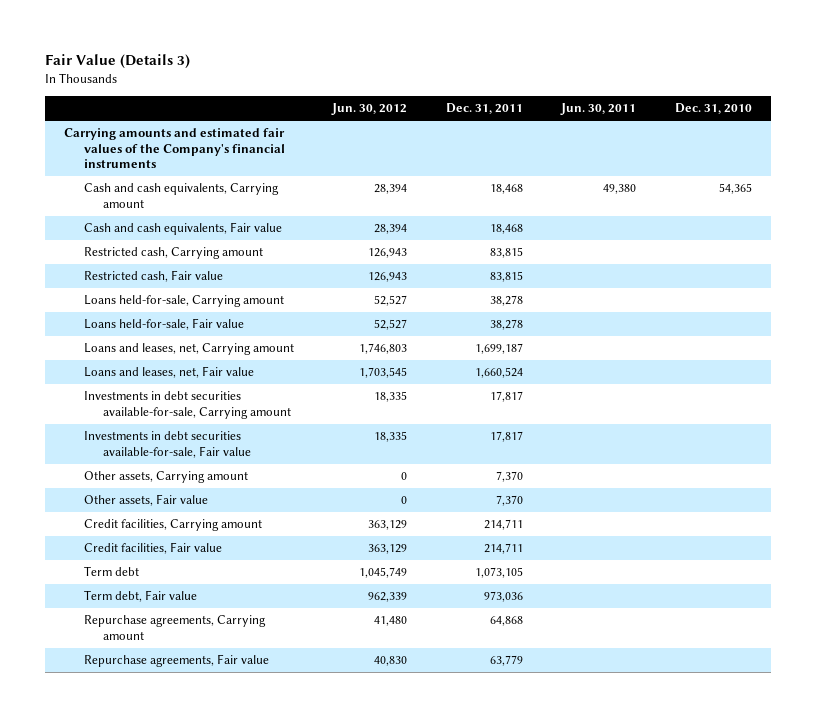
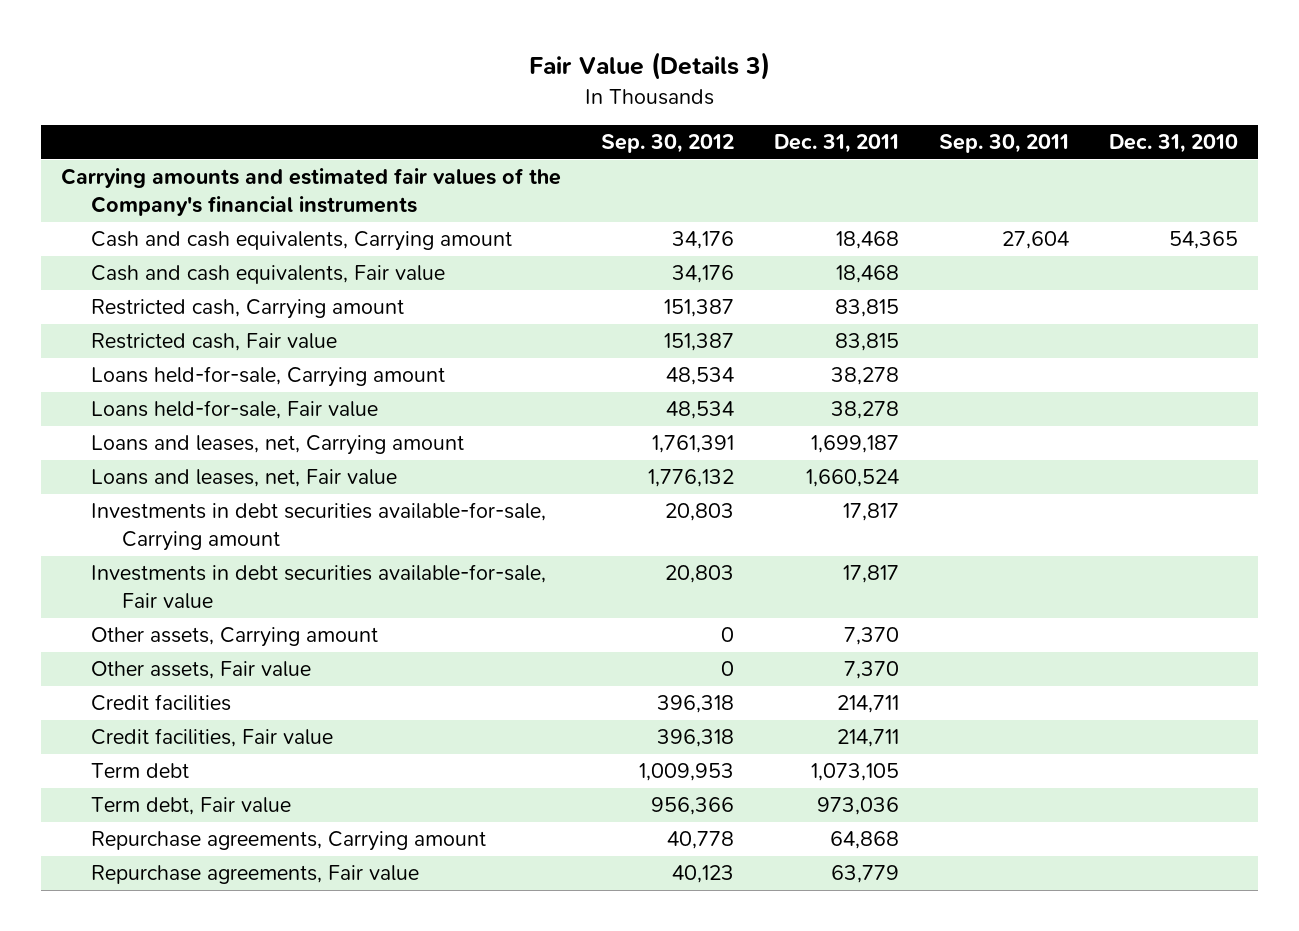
[331,103,408,116] Jun. 30, 2012 -> none
[560,103,637,116] Jun. 30, 2011 -> none
none -> [600,134,734,154] Sep. 30, 2012
none -> [939,134,1070,154] Sep. 30, 2011
[83,519,262,532] Credit facilities, Carrying amount -> [91,694,232,712] Credit facilities

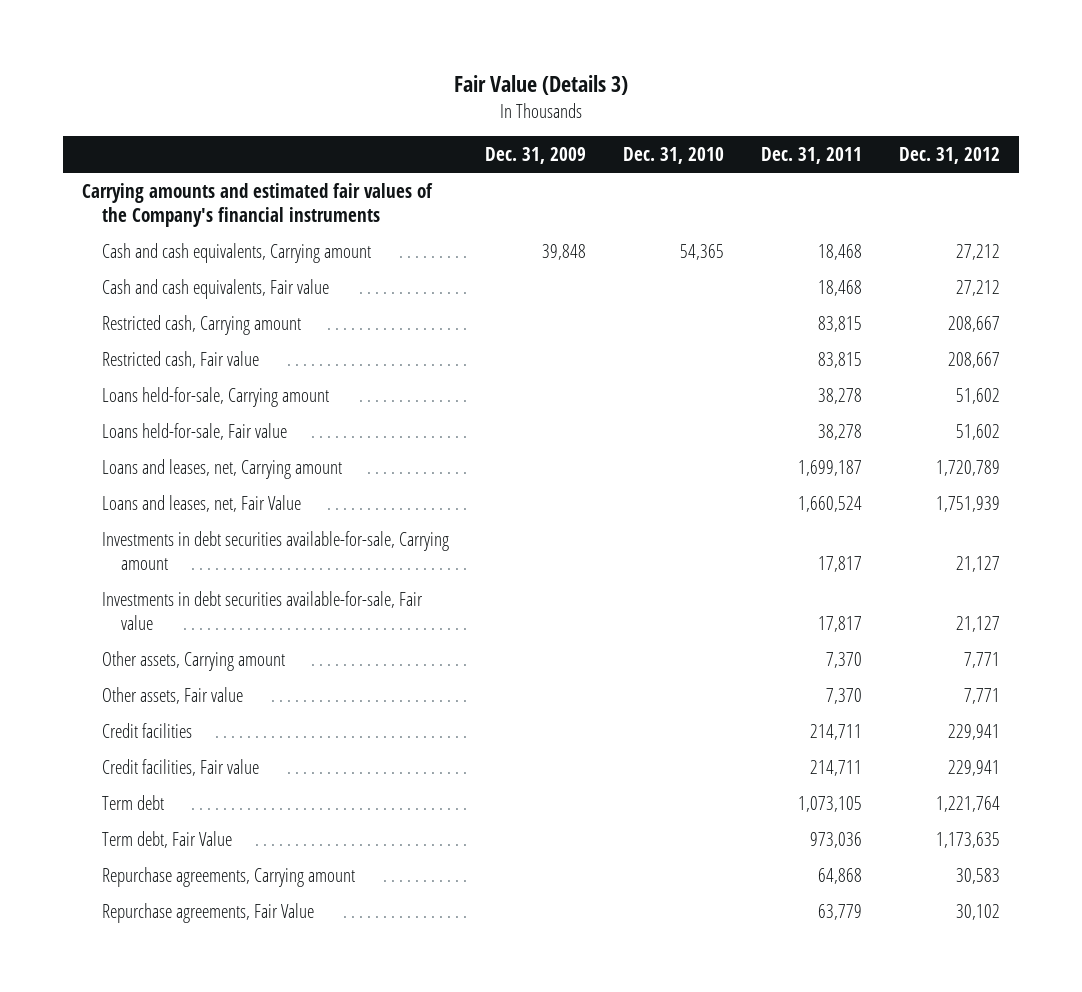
[600,134,734,154] Sep. 30, 2012 -> none
[939,134,1070,154] Sep. 30, 2011 -> none
none -> [485,147,587,165] Dec. 31, 2009
none -> [899,147,1001,165] Dec. 31, 2012
[91,469,398,488] Loans and leases, net, Fair value -> [101,494,301,512] Loans and leases, net, Fair Value
[91,797,292,816] Term debt, Fair value -> [101,830,232,848] Term debt, Fair Value
[91,865,420,885] Repurchase agreements, Fair value -> [101,902,314,923] Repurchase agreements, Fair Value

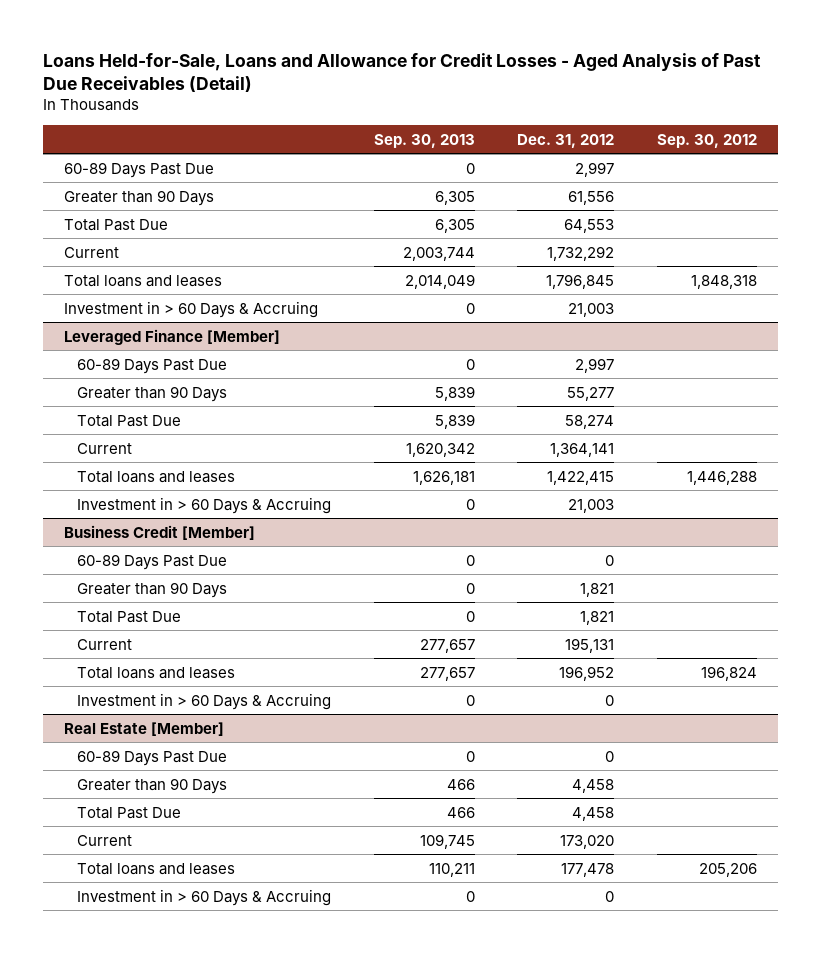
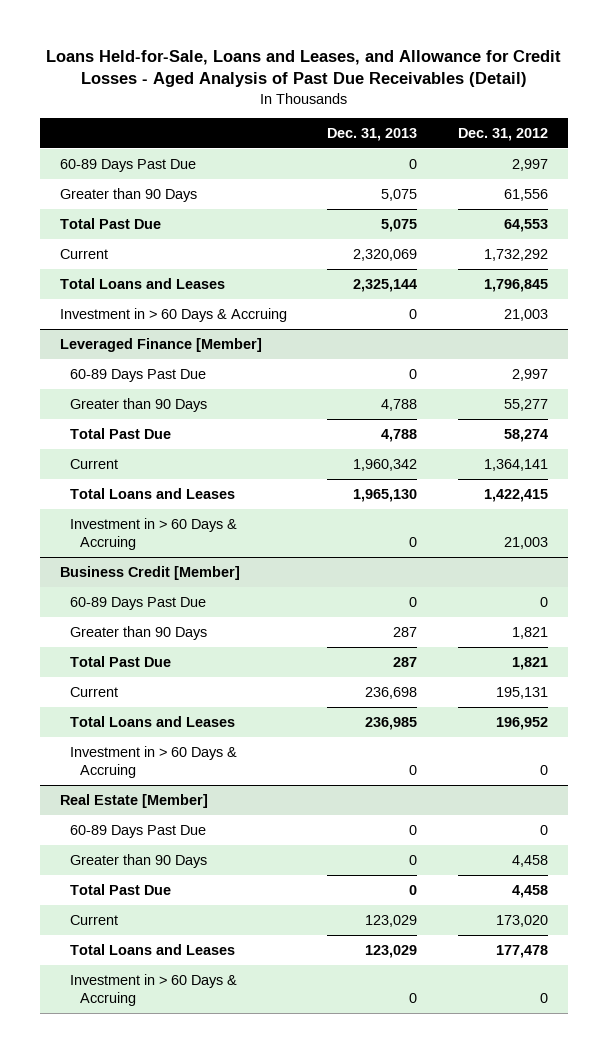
[43,52,762,92] Loans Held-for-Sale, Loans and Allowance for Credit Losses - Aged Analysis of Past Due Receivables (Detail) -> [45,50,561,88] Loans Held-for-Sale, Loans and Leases, and Allowance for Credit Losses - Aged Analysis of Past Due Receivables (Detail)
[373,133,475,148] Sep. 30, 2013 -> none
[656,133,757,148] Sep. 30, 2012 -> none
none -> [327,127,418,141] Dec. 31, 2013
[64,274,223,287] Total loans and leases -> [59,277,225,289] Total Loans and Leases
[77,470,236,483] Total loans and leases -> [70,487,236,499] Total Loans and Leases
[77,666,236,679] Total loans and leases -> [70,715,236,727] Total Loans and Leases
[77,862,236,875] Total loans and leases -> [70,943,236,955] Total Loans and Leases

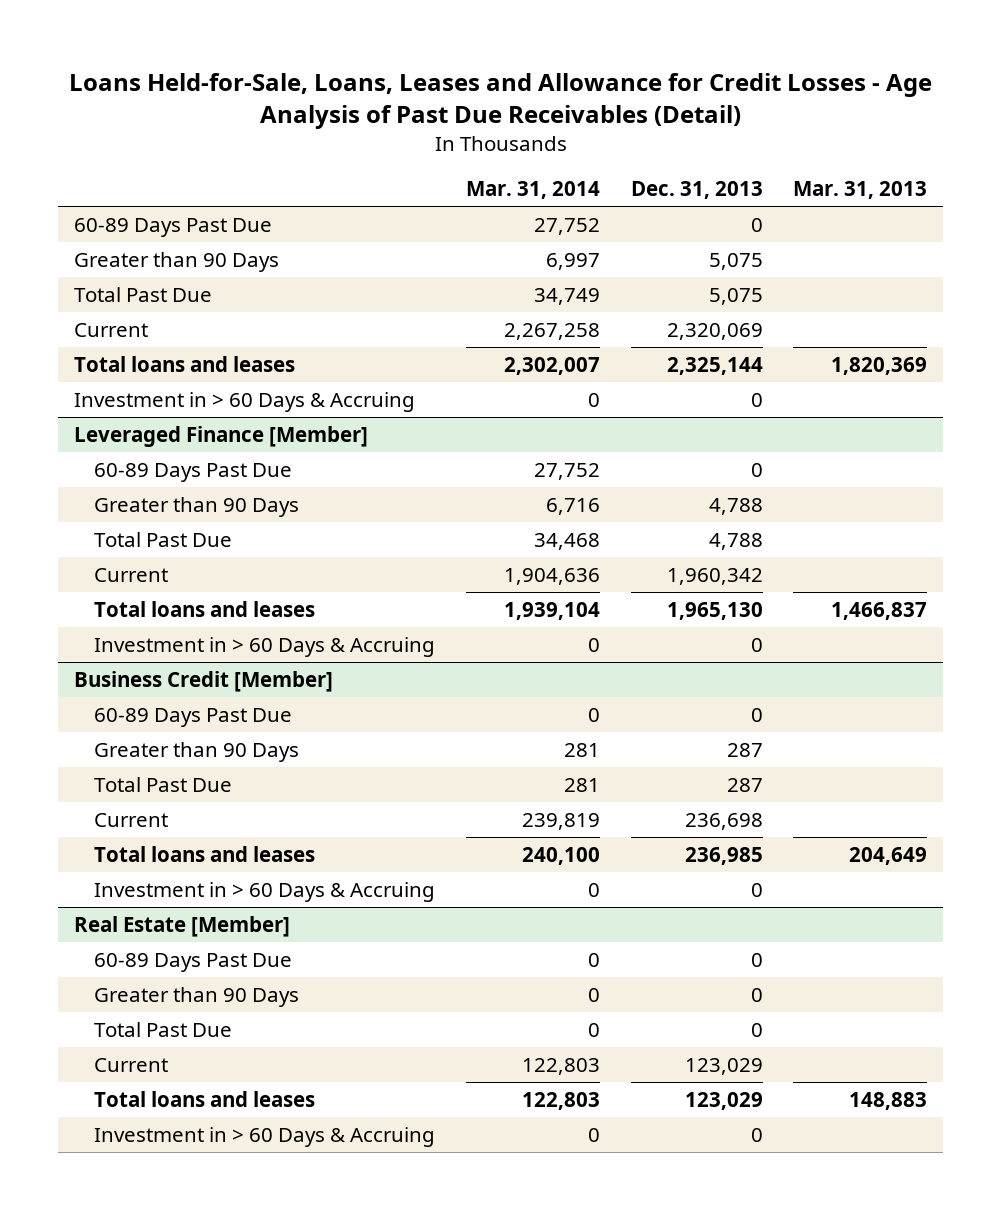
[45,50,561,88] Loans Held-for-Sale, Loans and Leases, and Allowance for Credit Losses - Aged Analysis of Past Due Receivables (Detail) -> [68,72,932,129] Loans Held-for-Sale, Loans, Leases and Allowance for Credit Losses - Age Analysis of Past Due Receivables (Detail)
[457,127,548,141] Dec. 31, 2012 -> none
none -> [465,181,600,200] Mar. 31, 2014
none -> [793,181,928,200] Mar. 31, 2013
[59,277,225,289] Total Loans and Leases -> [73,355,295,372] Total loans and leases
[70,487,236,499] Total Loans and Leases -> [94,600,316,617] Total loans and leases
[70,715,236,727] Total Loans and Leases -> [94,845,316,862] Total loans and leases
[70,943,236,955] Total Loans and Leases -> [94,1090,316,1107] Total loans and leases

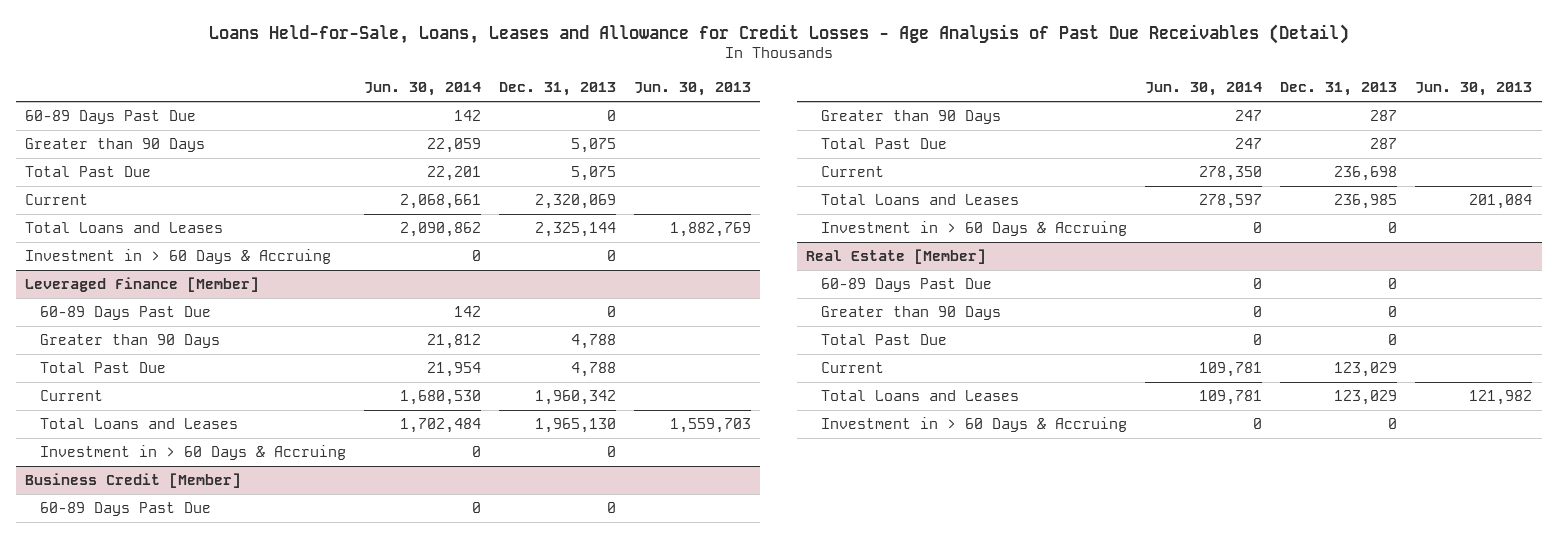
[465,181,600,200] Mar. 31, 2014 -> none
[793,181,928,200] Mar. 31, 2013 -> none
none -> [363,82,481,97] Jun. 30, 2014
none -> [634,82,752,97] Jun. 30, 2013
[73,355,295,372] Total loans and leases -> [25,222,224,234] Total Loans and Leases
[94,600,316,617] Total loans and leases -> [39,418,238,430] Total Loans and Leases
[94,845,316,862] Total loans and leases -> [820,194,1019,206] Total Loans and Leases
[94,1090,316,1107] Total loans and leases -> [820,390,1019,402] Total Loans and Leases

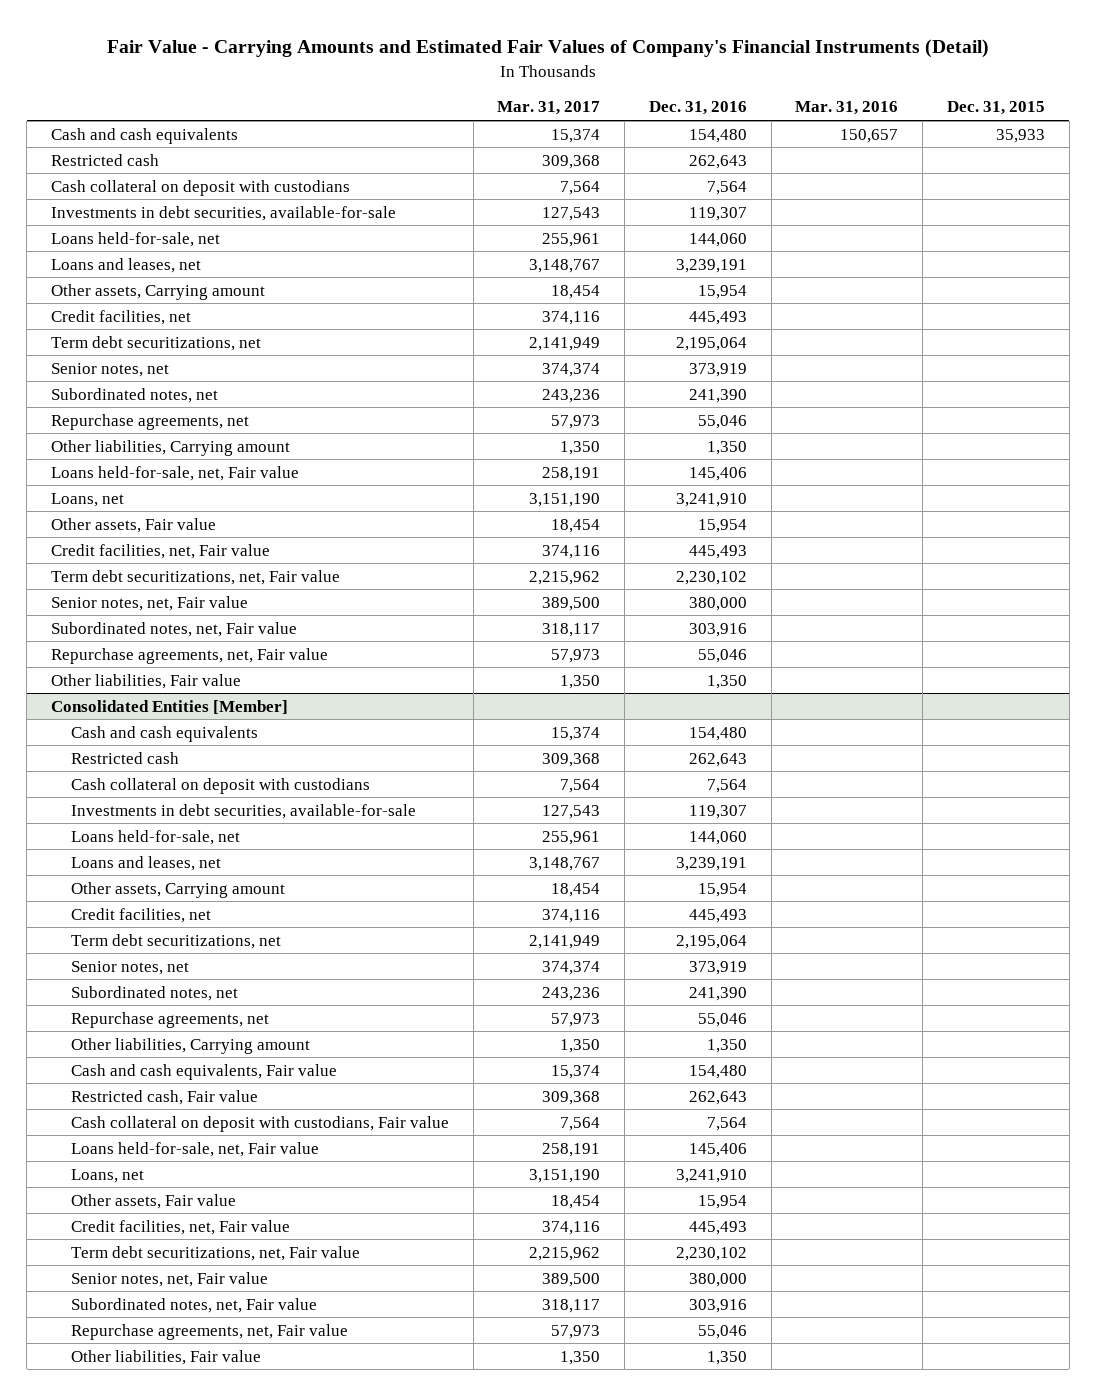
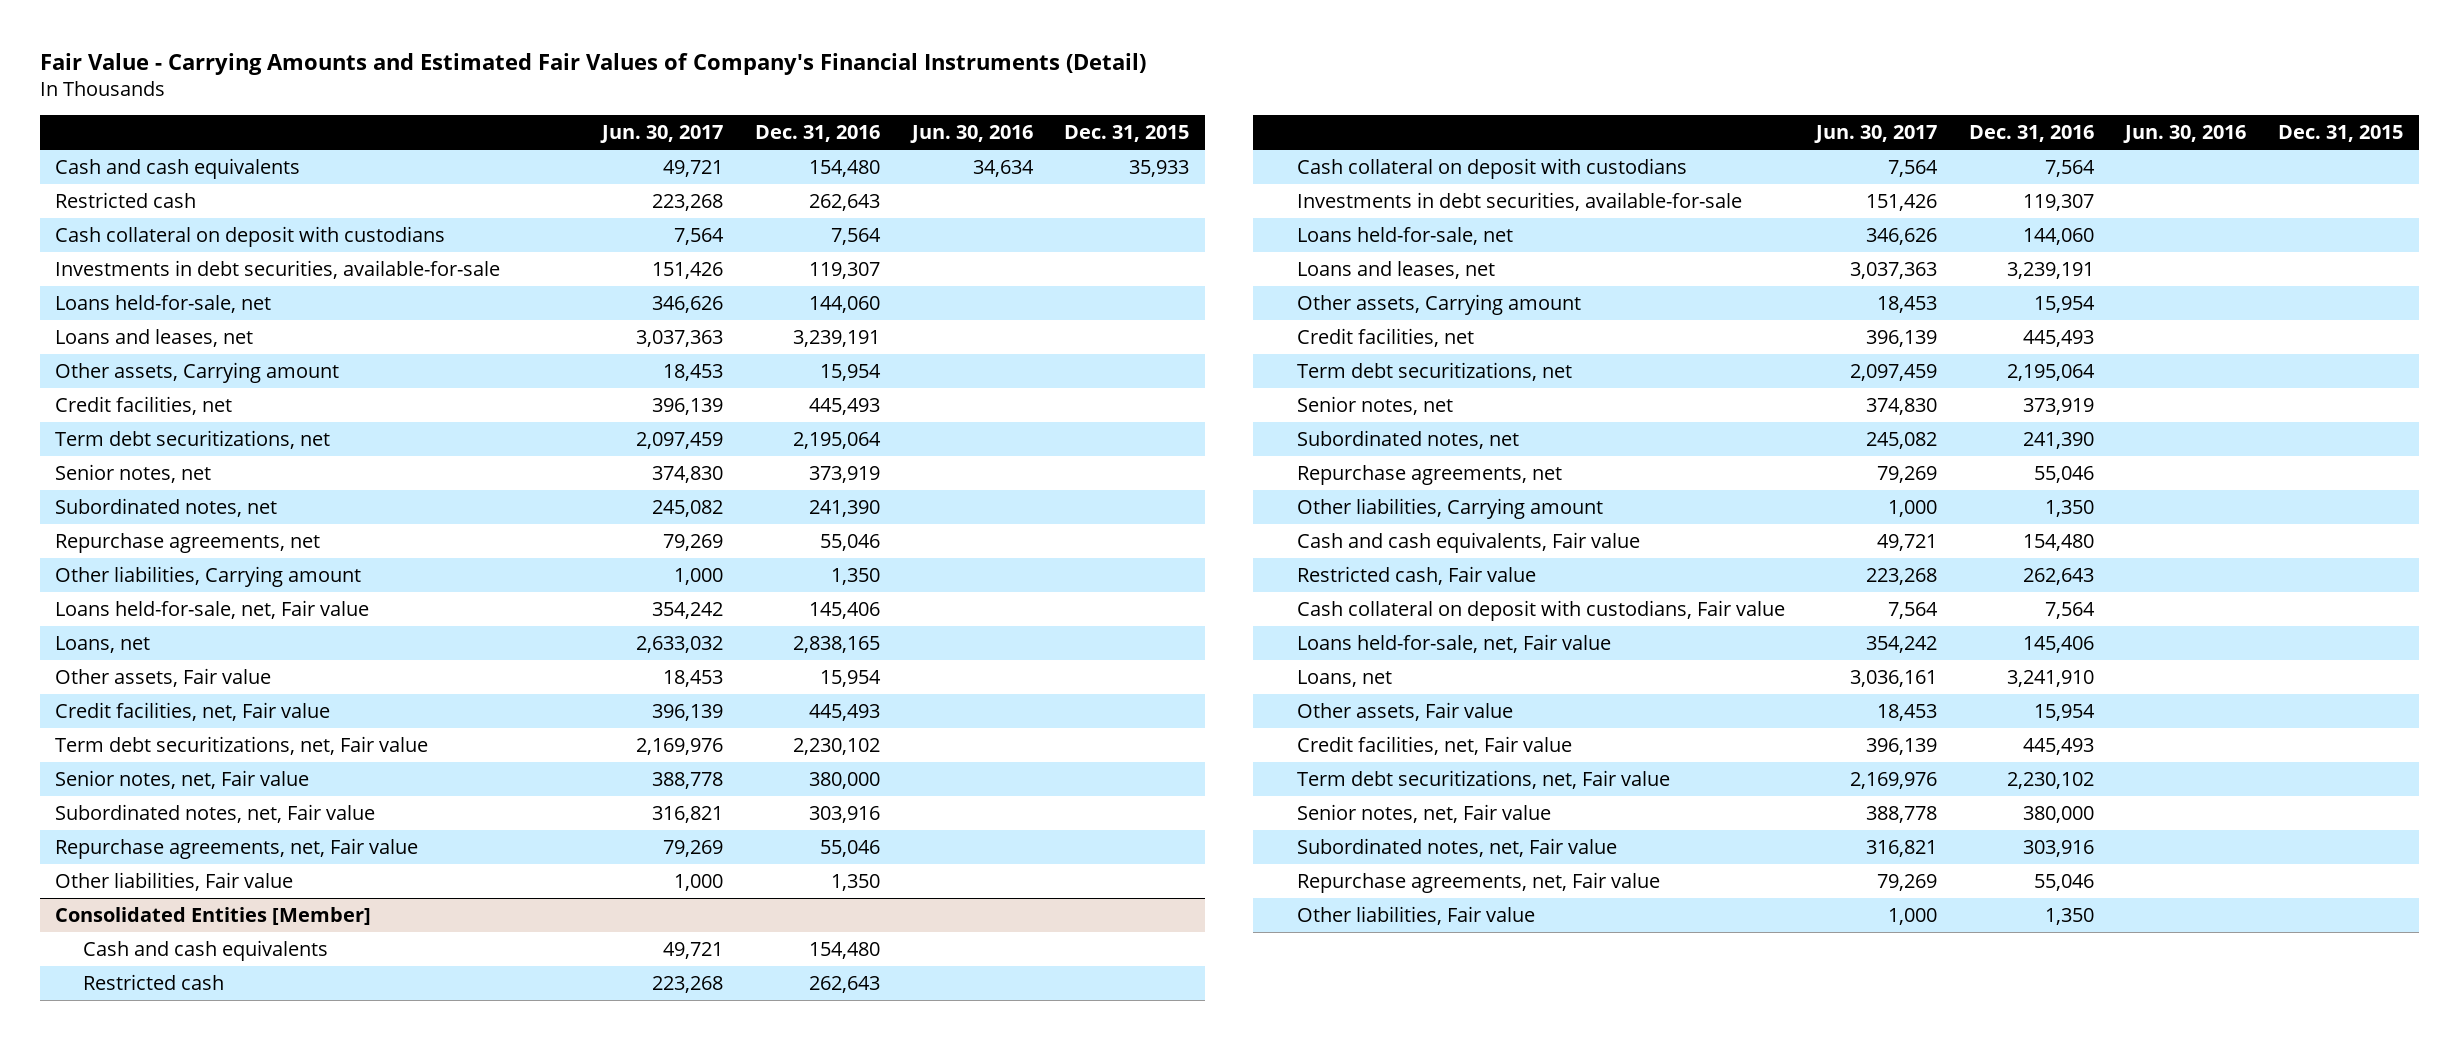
[497,101,601,116] Mar. 31, 2017 -> none
[795,101,899,116] Mar. 31, 2016 -> none
none -> [600,125,724,144] Jun. 30, 2017
none -> [909,125,1033,144] Jun. 30, 2016
[675,492,747,507] 3,241,910 -> [792,636,880,654] 2,838,165

